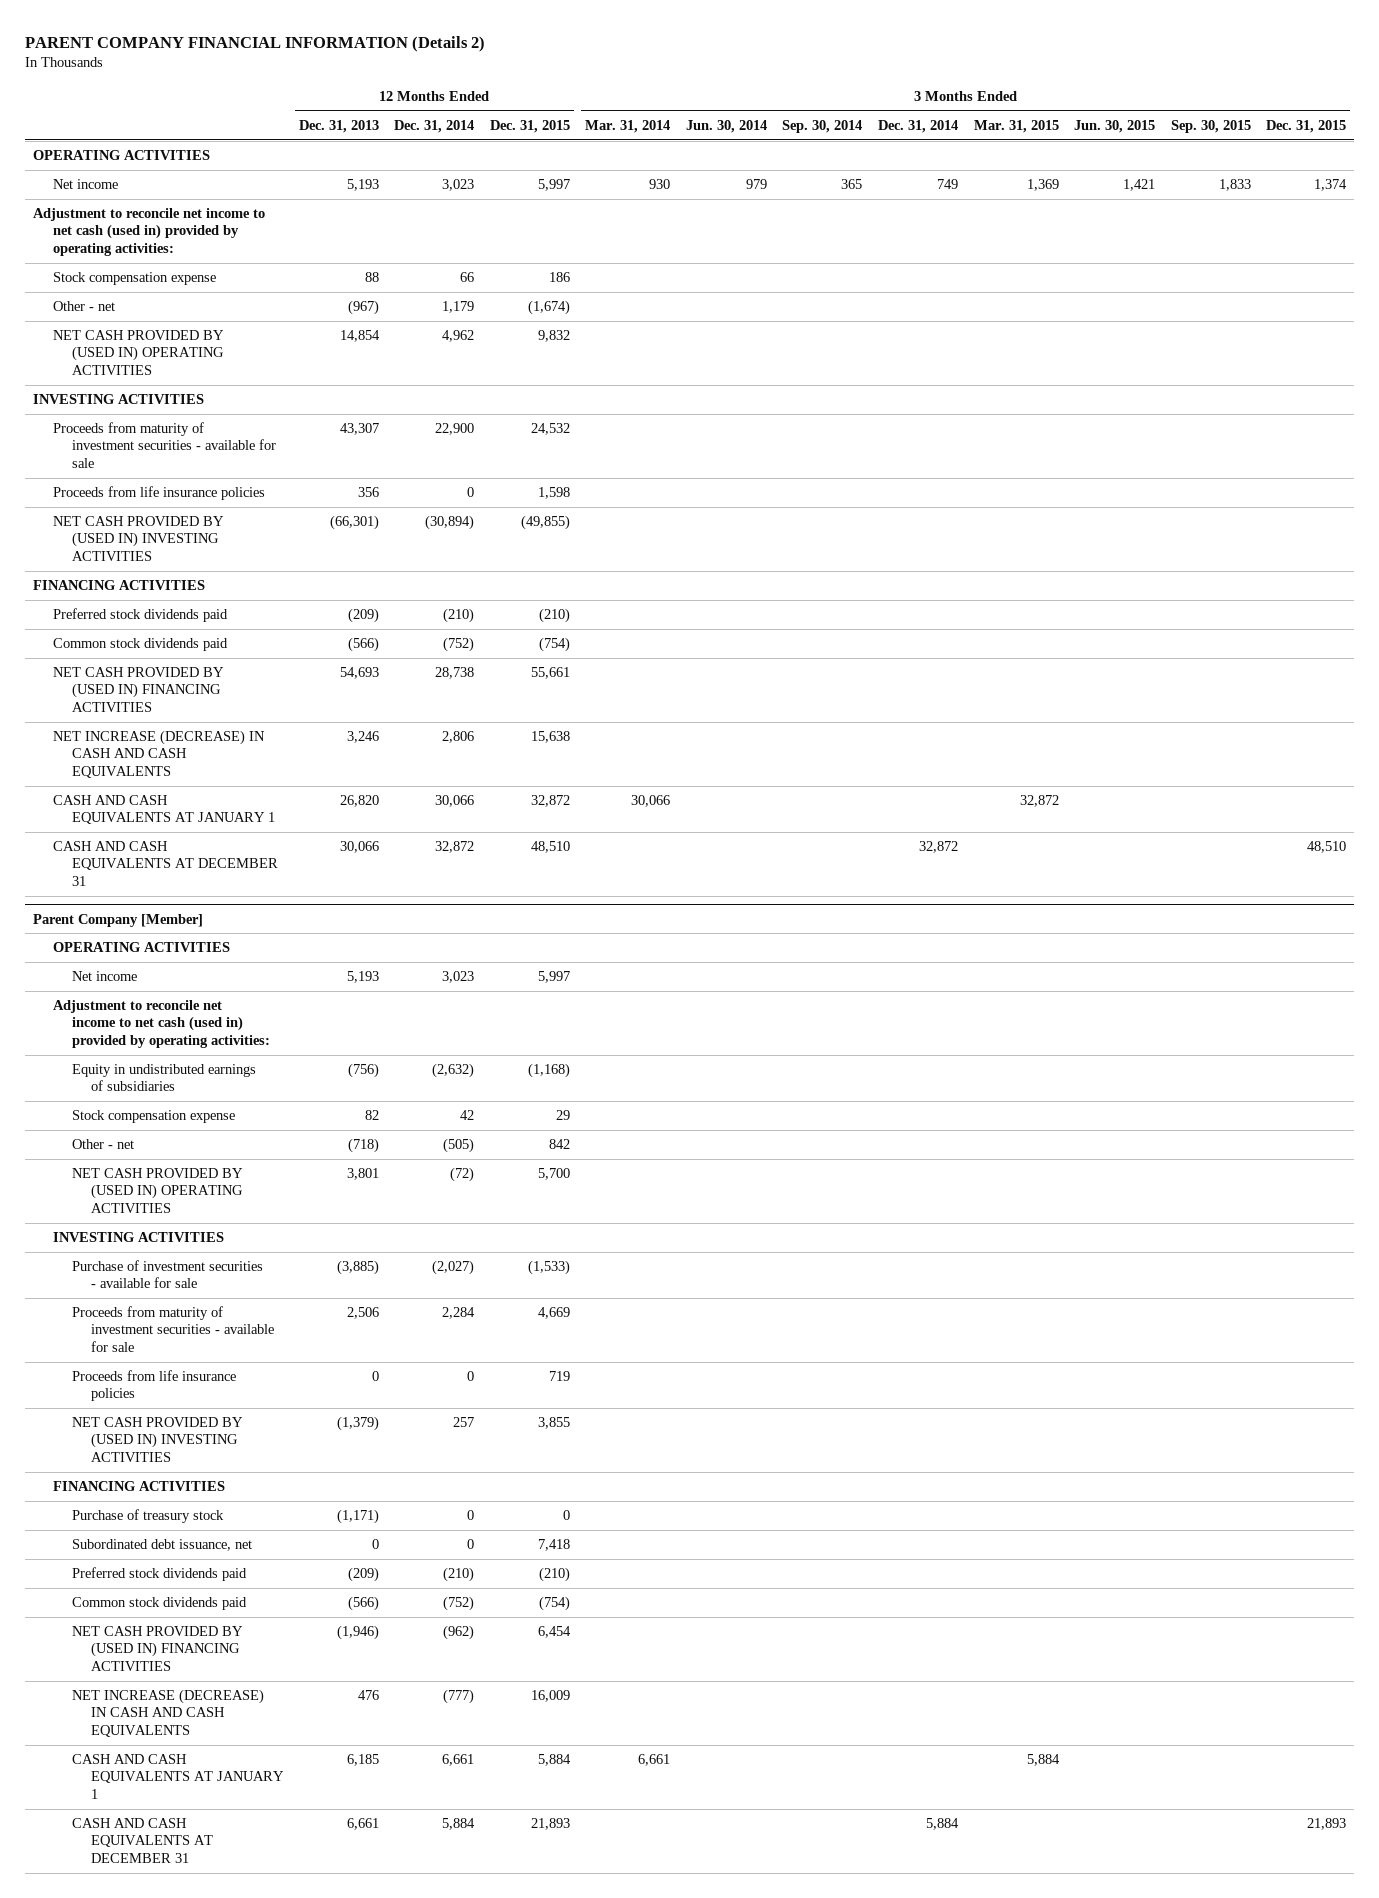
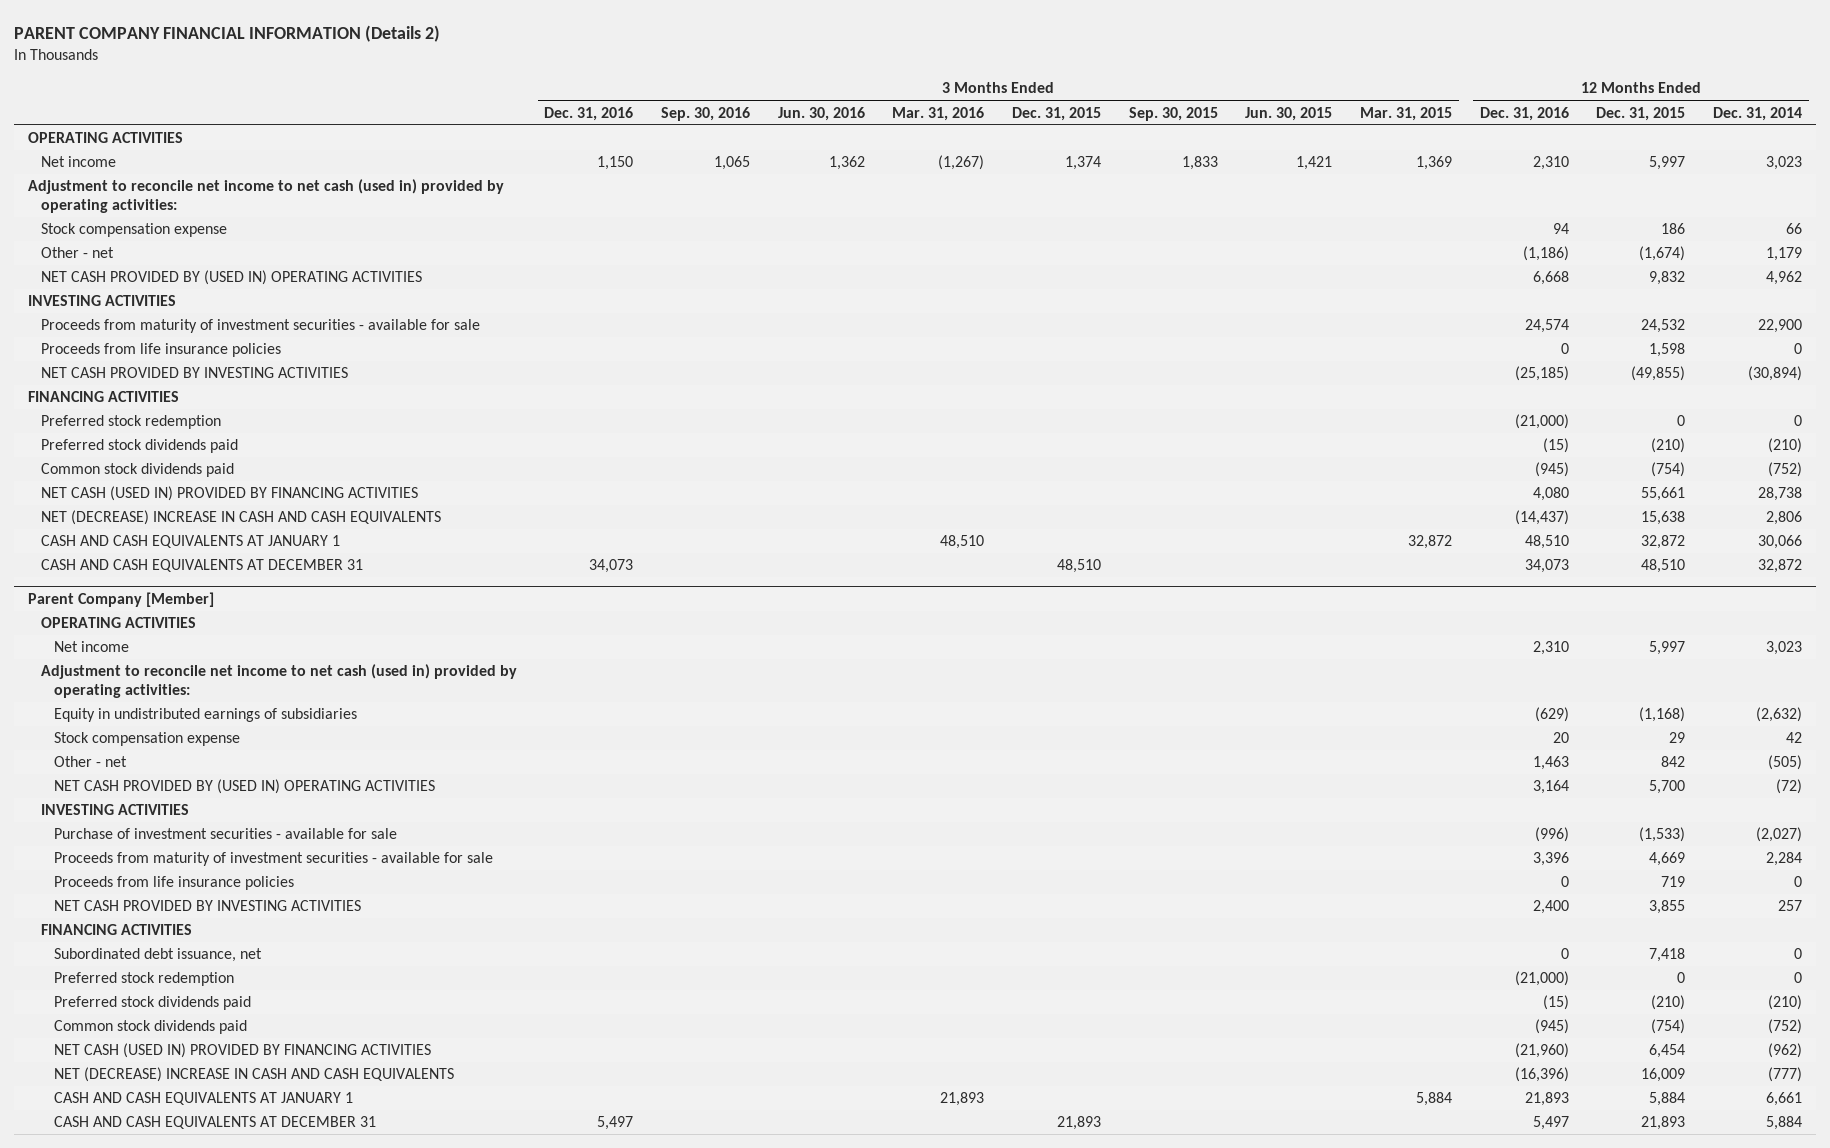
[298,119,379,133] Dec. 31, 2013 -> none
[585,119,671,133] Mar. 31, 2014 -> none
[685,119,767,133] Jun. 30, 2014 -> none
[782,119,863,133] Sep. 30, 2014 -> none
[878,119,959,133] Dec. 31, 2014 -> none
none -> [544,106,634,121] Dec. 31, 2016
none -> [661,106,751,121] Sep. 30, 2016
none -> [777,106,865,121] Jun. 30, 2016
none -> [892,106,985,121] Mar. 31, 2016
none -> [1479,106,1569,121] Dec. 31, 2016
[52,516,224,561] NET CASH PROVIDED BY (USED IN) INVESTING ACTIVITIES -> [40,367,348,379] NET CASH PROVIDED BY INVESTING ACTIVITIES
none -> [40,415,221,430] Preferred stock redemption
[52,667,224,712] NET CASH PROVIDED BY (USED IN) FINANCING ACTIVITIES -> [40,486,418,502] NET CASH (USED IN) PROVIDED BY FINANCING ACTIVITIES
[52,730,265,778] NET INCREASE (DECREASE) IN CASH AND CASH EQUIVALENTS -> [40,510,441,526] NET (DECREASE) INCREASE IN CASH AND CASH EQUIVALENTS
[71,1417,243,1462] NET CASH PROVIDED BY (USED IN) INVESTING ACTIVITIES -> [53,900,361,912] NET CASH PROVIDED BY INVESTING ACTIVITIES
[71,1509,224,1524] Purchase of treasury stock -> none
none -> [53,972,234,987] Preferred stock redemption
[71,1626,243,1671] NET CASH PROVIDED BY (USED IN) FINANCING ACTIVITIES -> [53,1043,431,1059] NET CASH (USED IN) PROVIDED BY FINANCING ACTIVITIES
[71,1689,264,1737] NET INCREASE (DECREASE) IN CASH AND CASH EQUIVALENTS -> [53,1067,454,1083] NET (DECREASE) INCREASE IN CASH AND CASH EQUIVALENTS

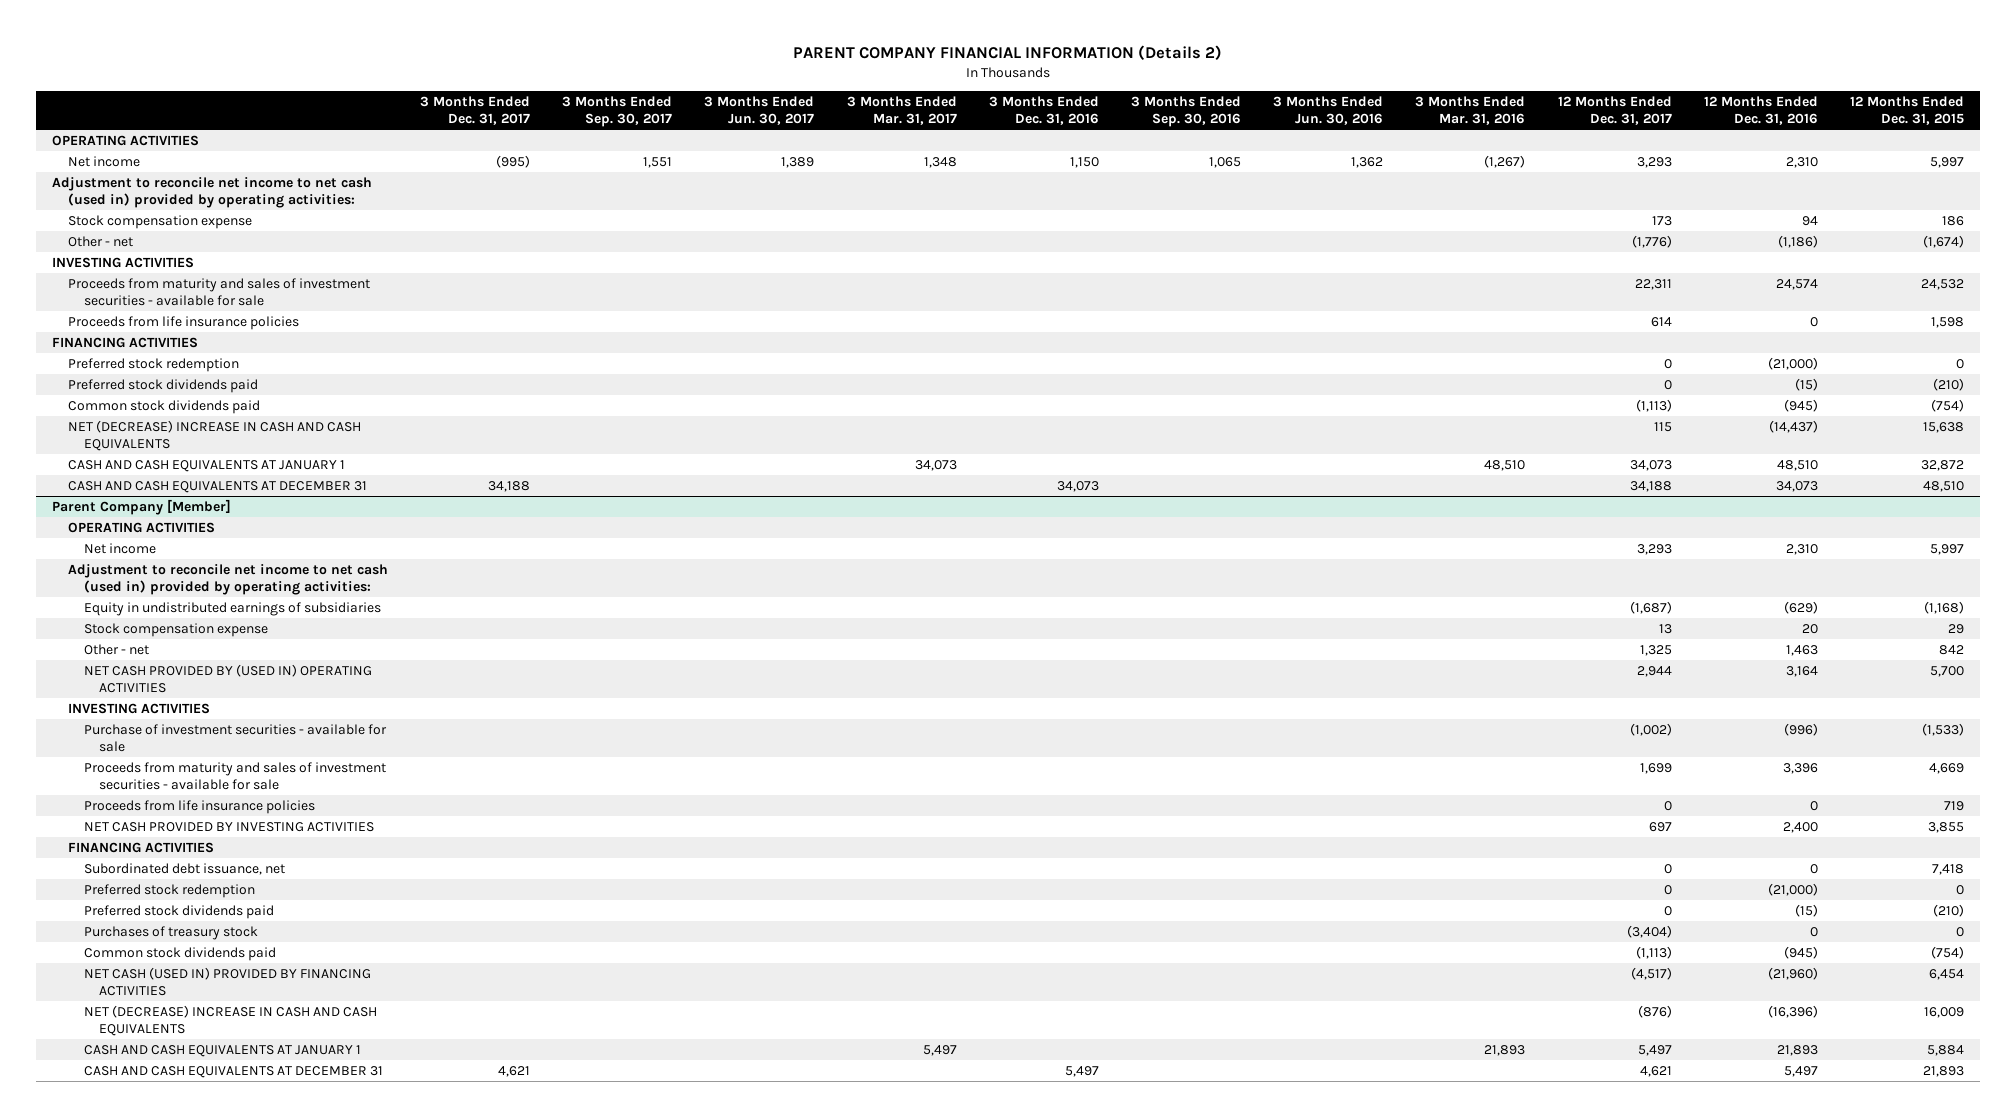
[1012,106,1102,121] Dec. 31, 2015 -> none
[1128,106,1218,121] Sep. 30, 2015 -> none
[1245,106,1333,121] Jun. 30, 2015 -> none
[1359,106,1452,121] Mar. 31, 2015 -> none
[1712,106,1802,121] Dec. 31, 2014 -> none
none -> [419,96,530,126] 3 Months Ended Dec. 31, 2017
none -> [562,96,673,128] 3 Months Ended Sep. 30, 2017
none -> [704,96,815,126] 3 Months Ended Jun. 30, 2017
none -> [846,96,957,126] 3 Months Ended Mar. 31, 2017
none -> [1557,96,1672,126] 12 Months Ended Dec. 31, 2017
[40,270,422,286] NET CASH PROVIDED BY (USED IN) OPERATING ACTIVITIES -> none
[40,319,480,334] Proceeds from maturity of investment securities - available for sale -> [67,278,370,306] Proceeds from maturity and sales of investment securities - available for sale
[40,367,348,379] NET CASH PROVIDED BY INVESTING ACTIVITIES -> none
[40,486,418,502] NET CASH (USED IN) PROVIDED BY FINANCING ACTIVITIES -> none
[53,852,493,867] Proceeds from maturity of investment securities - available for sale -> [83,762,386,790] Proceeds from maturity and sales of investment securities - available for sale
none -> [83,926,258,941] Purchases of treasury stock

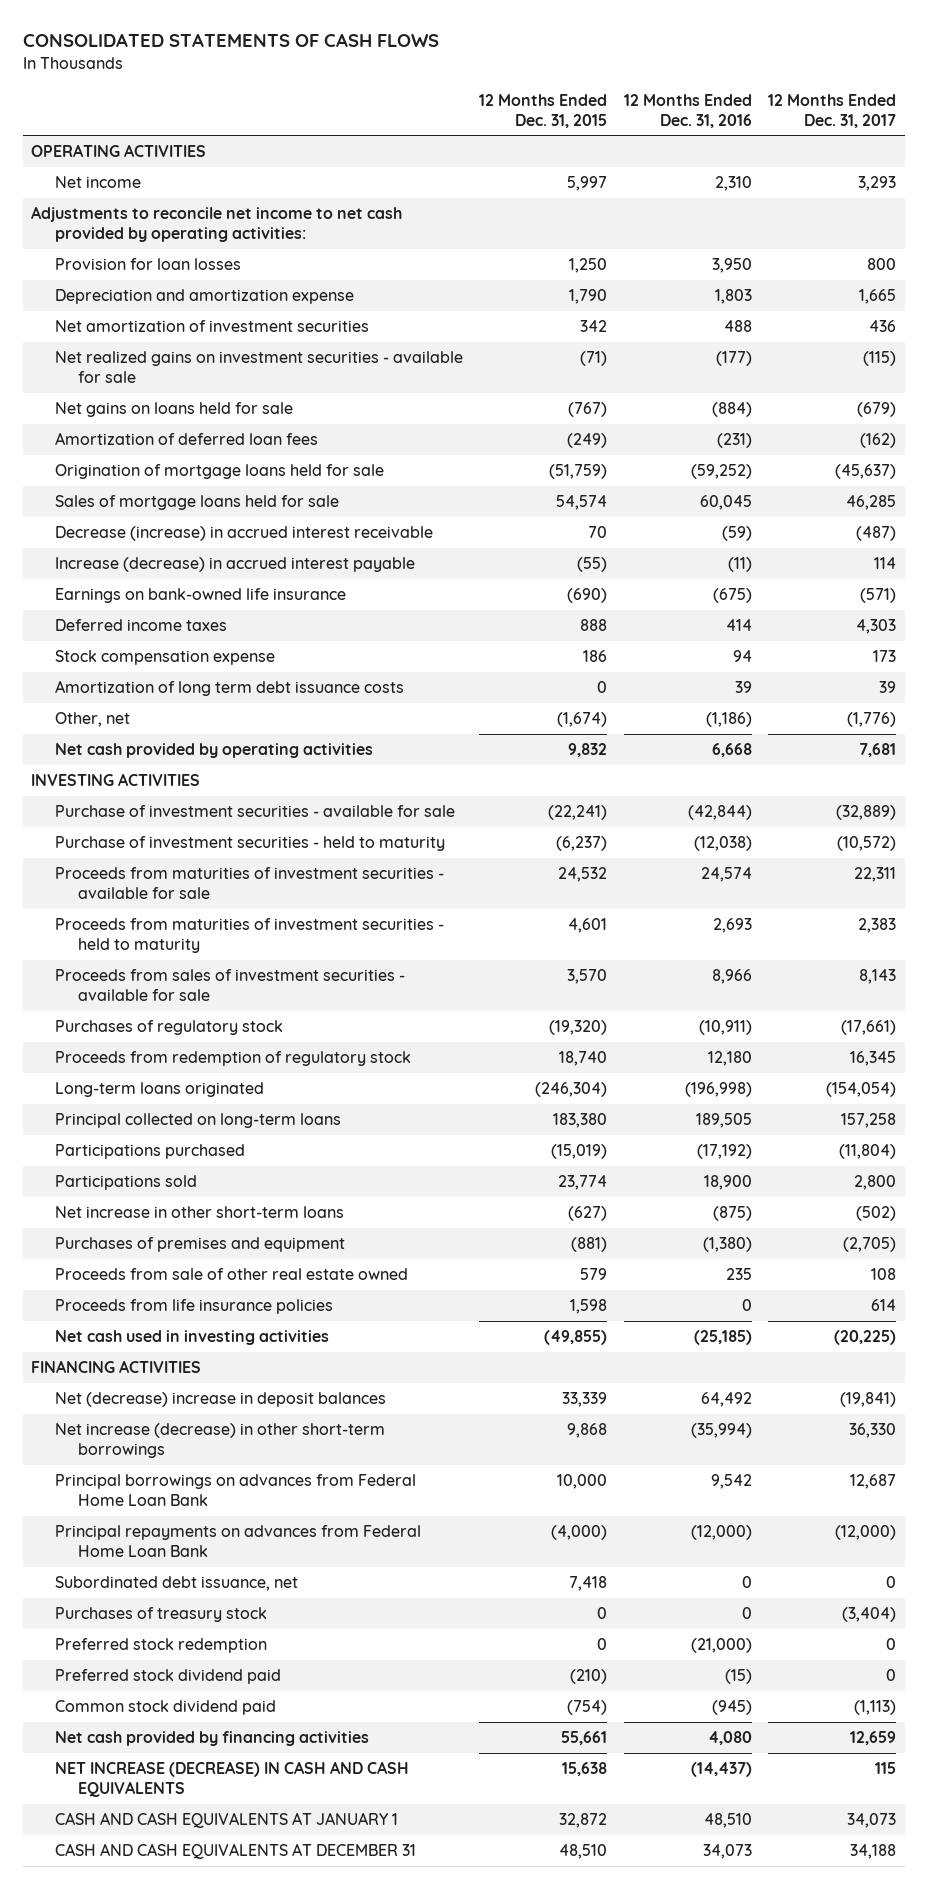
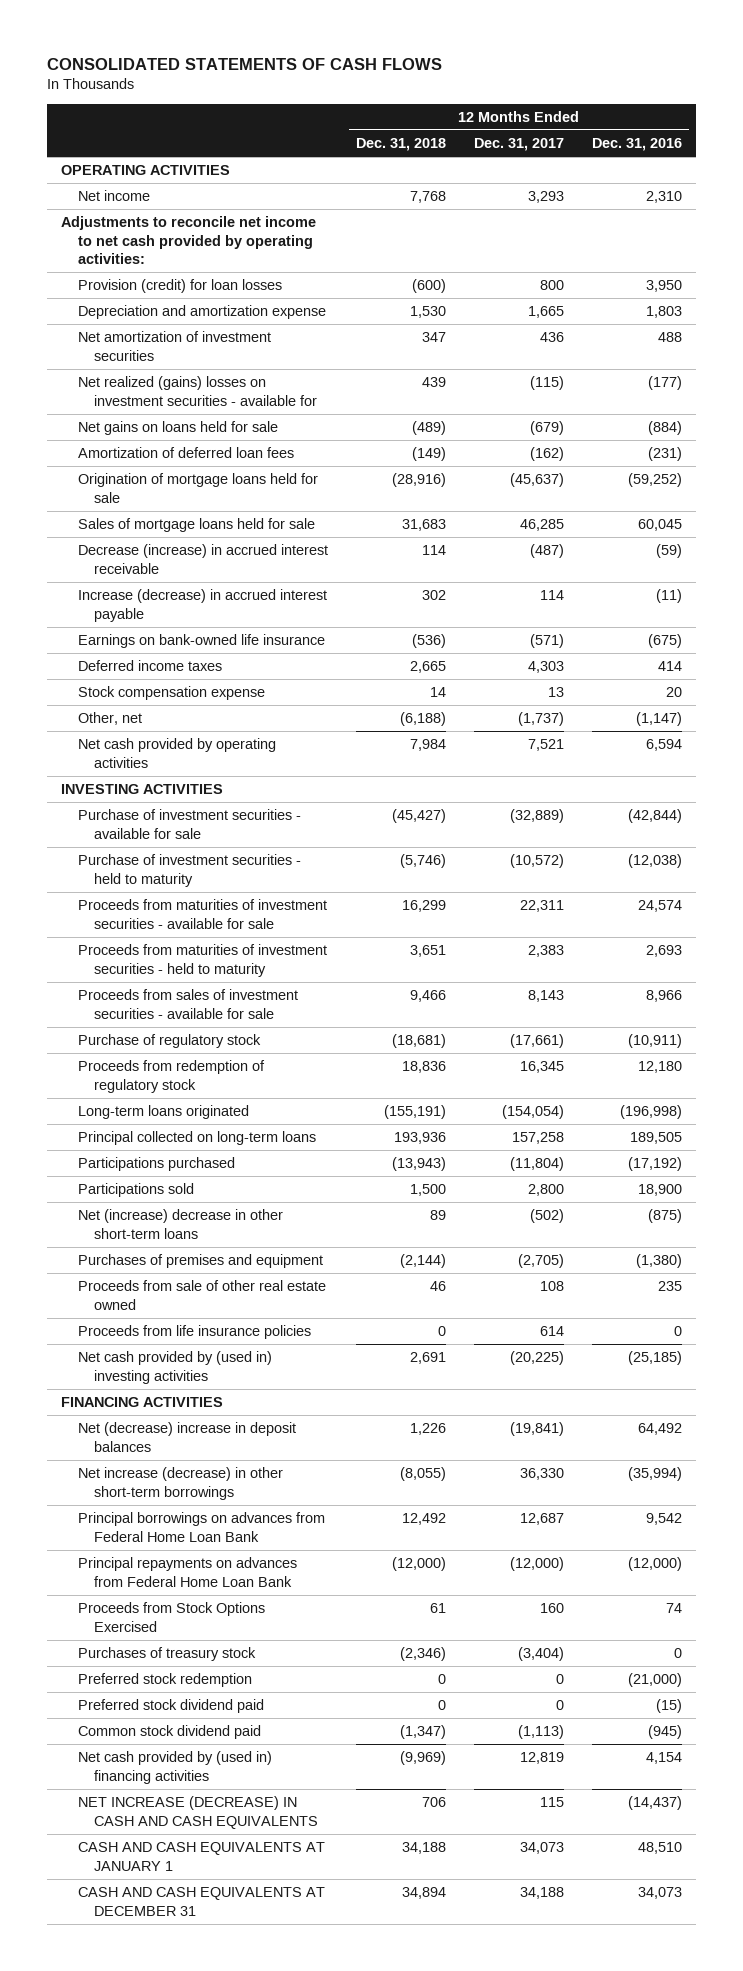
[479,93,608,128] 12 Months Ended Dec. 31, 2015 -> none
none -> [355,137,446,151] Dec. 31, 2018
[54,258,241,271] Provision for loan losses -> [77,279,282,294] Provision (credit) for loan losses
[54,351,463,384] Net realized gains on investment securities - available for sale -> [77,376,318,406] Net realized (gains) losses on investment securities - available for
[54,680,404,697] Amortization of long term debt issuance costs -> none
[732,650,752,663] 94 -> [665,687,682,698] 20
[873,650,897,663] 173 -> [547,687,564,698] 13
[705,712,752,728] (1,186) -> [635,712,682,727] (1,147)
[847,712,897,728] (1,776) -> [517,712,564,727] (1,737)
[711,743,752,758] 6,668 -> [645,739,682,752] 6,594
[859,743,897,758] 7,681 -> [527,739,564,752] 7,521
[54,1020,283,1036] Purchases of regulatory stock -> [77,1034,261,1049] Purchase of regulatory stock
[54,1206,344,1219] Net increase in other short-term loans -> [77,1209,283,1239] Net (increase) decrease in other short-term loans
[54,1330,329,1346] Net cash used in investing activities -> [77,1351,272,1384] Net cash provided by (used in) investing activities
[54,1576,298,1592] Subordinated debt issuance, net -> none
none -> [77,1602,265,1632] Proceeds from Stock Options Exercised
[54,1731,369,1747] Net cash provided by financing activities -> [77,1751,272,1784] Net cash provided by (used in) financing activities
[707,1731,752,1746] 4,080 -> [645,1752,682,1765] 4,154
[850,1731,897,1746] 12,659 -> [519,1752,564,1765] 12,819

